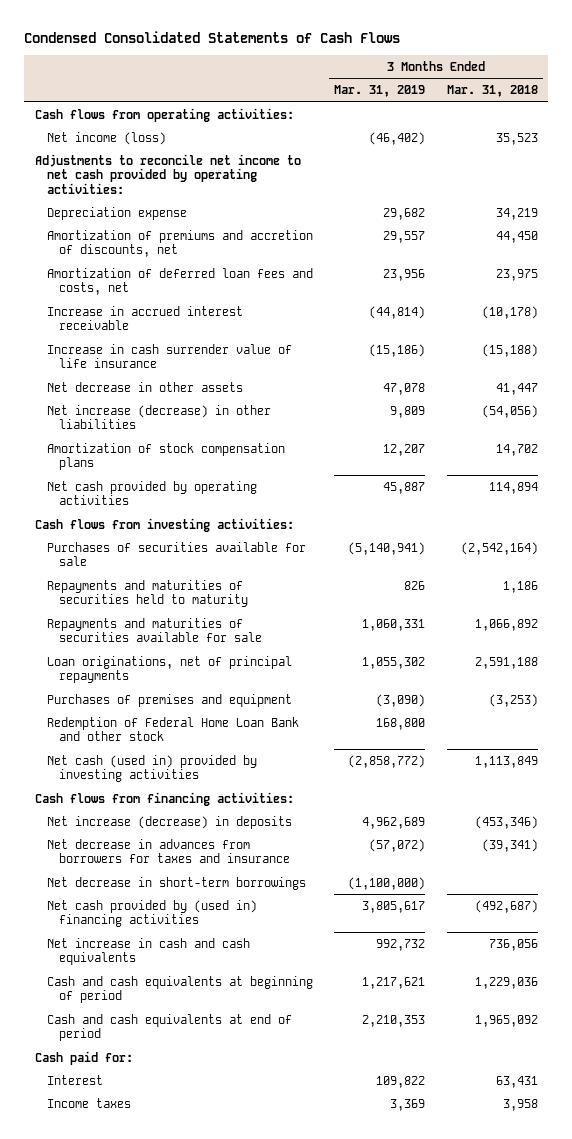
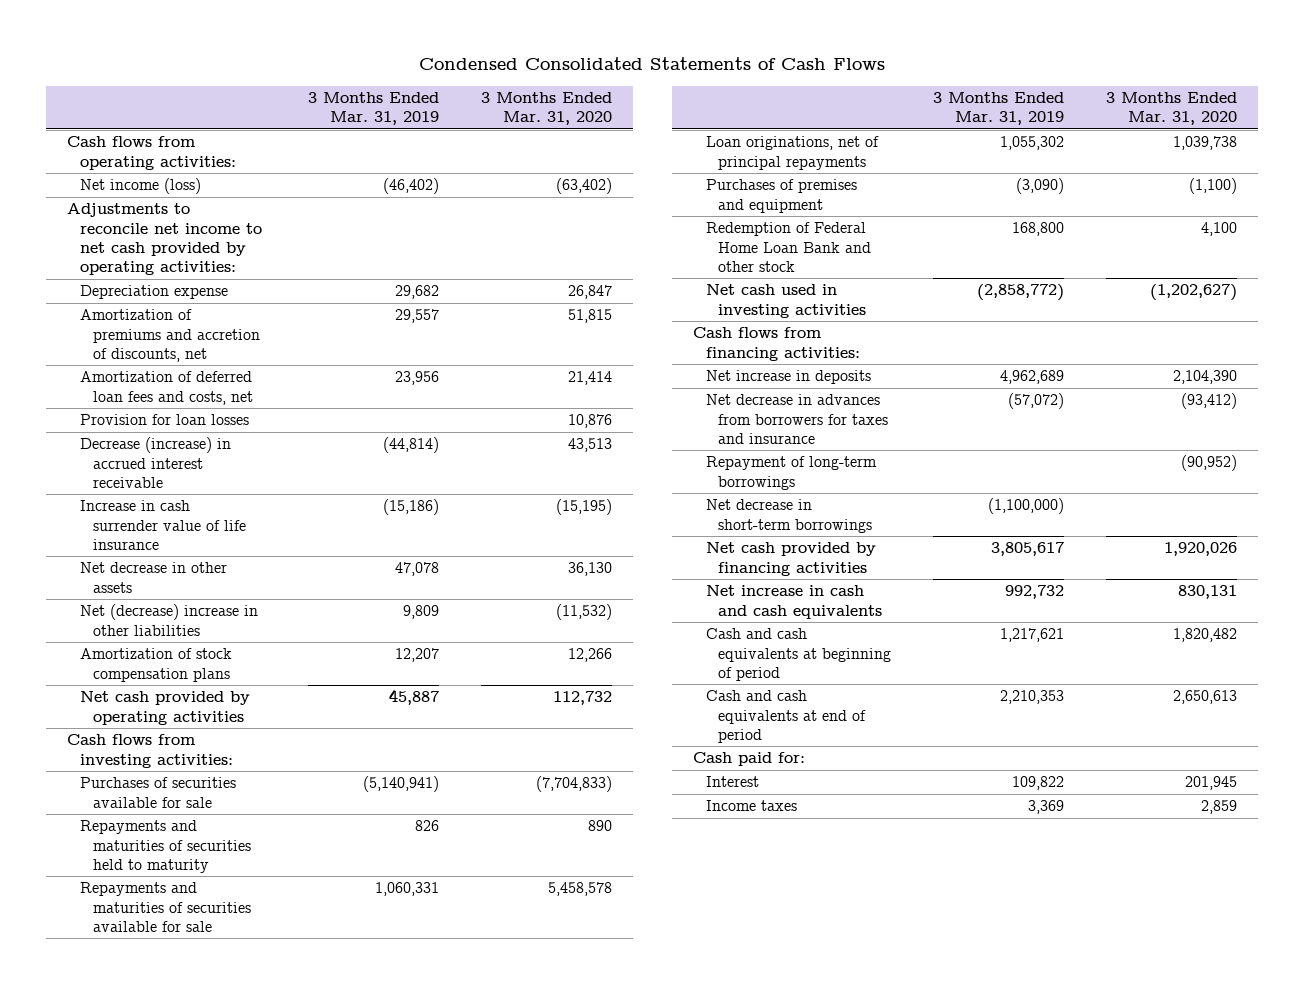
[446,85,538,98] Mar. 31, 2018 -> none
none -> [481,91,613,126] 3 Months Ended Mar. 31, 2020
none -> [80,414,250,426] Provision for loan losses
[46,305,243,331] Increase in accrued interest receivable -> [80,437,232,488] Decrease (increase) in accrued interest receivable
[46,404,271,430] Net increase (decrease) in other liabilities -> [80,604,259,636] Net (decrease) increase in other liabilities
[46,754,257,783] Net cash (used in) provided by investing activities -> [705,284,867,318] Net cash used in investing activities
[46,815,292,829] Net increase (decrease) in deposits -> [705,370,871,385] Net increase in deposits
none -> [705,456,877,490] Repayment of long-term borrowings
[46,899,257,928] Net cash provided by (used in) financing activities -> [705,542,876,576] Net cash provided by financing activities

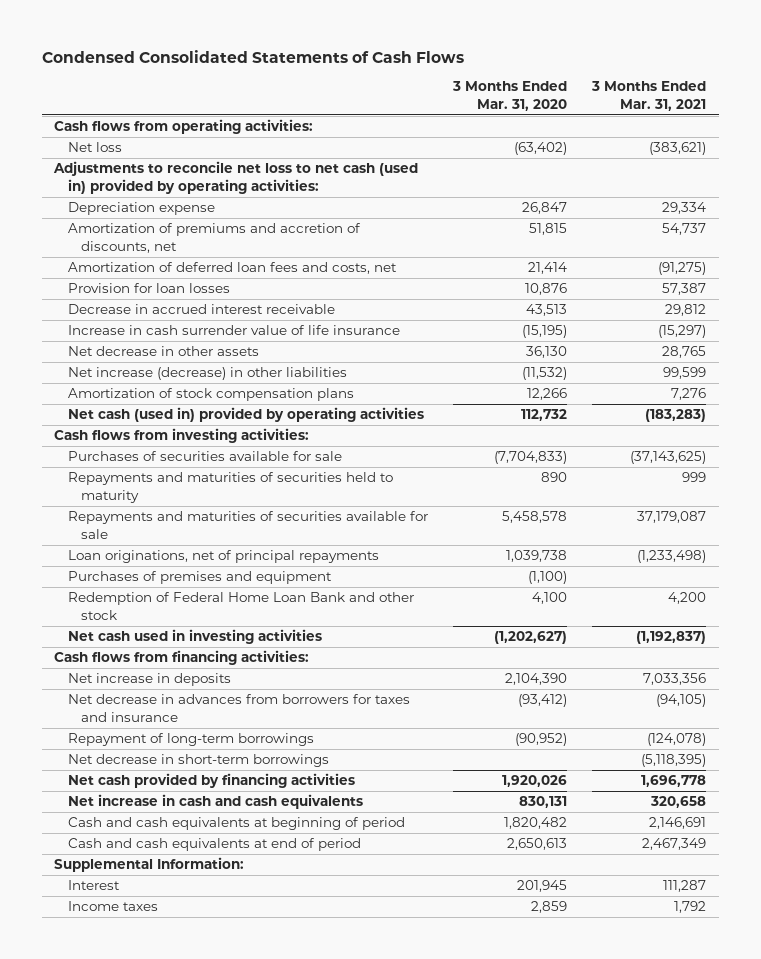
[308,91,440,126] 3 Months Ended Mar. 31, 2019 -> none
none -> [591,81,707,111] 3 Months Ended Mar. 31, 2021
[80,178,202,195] Net income (loss) -> [67,142,122,153] Net loss
[67,203,263,276] Adjustments to reconcile net income to net cash provided by operating activities: -> [53,161,419,194] Adjustments to reconcile net loss to net cash (used in) provided by operating activities:
[80,437,232,488] Decrease (increase) in accrued interest receivable -> [67,304,335,315] Decrease in accrued interest receivable
[80,604,259,636] Net (decrease) increase in other liabilities -> [67,367,347,381] Net increase (decrease) in other liabilities
[80,691,251,725] Net cash provided by operating activities -> [67,407,424,423] Net cash (used in) provided by operating activities
[692,752,805,767] Cash paid for: -> none
none -> [54,857,245,873] Supplemental Information:

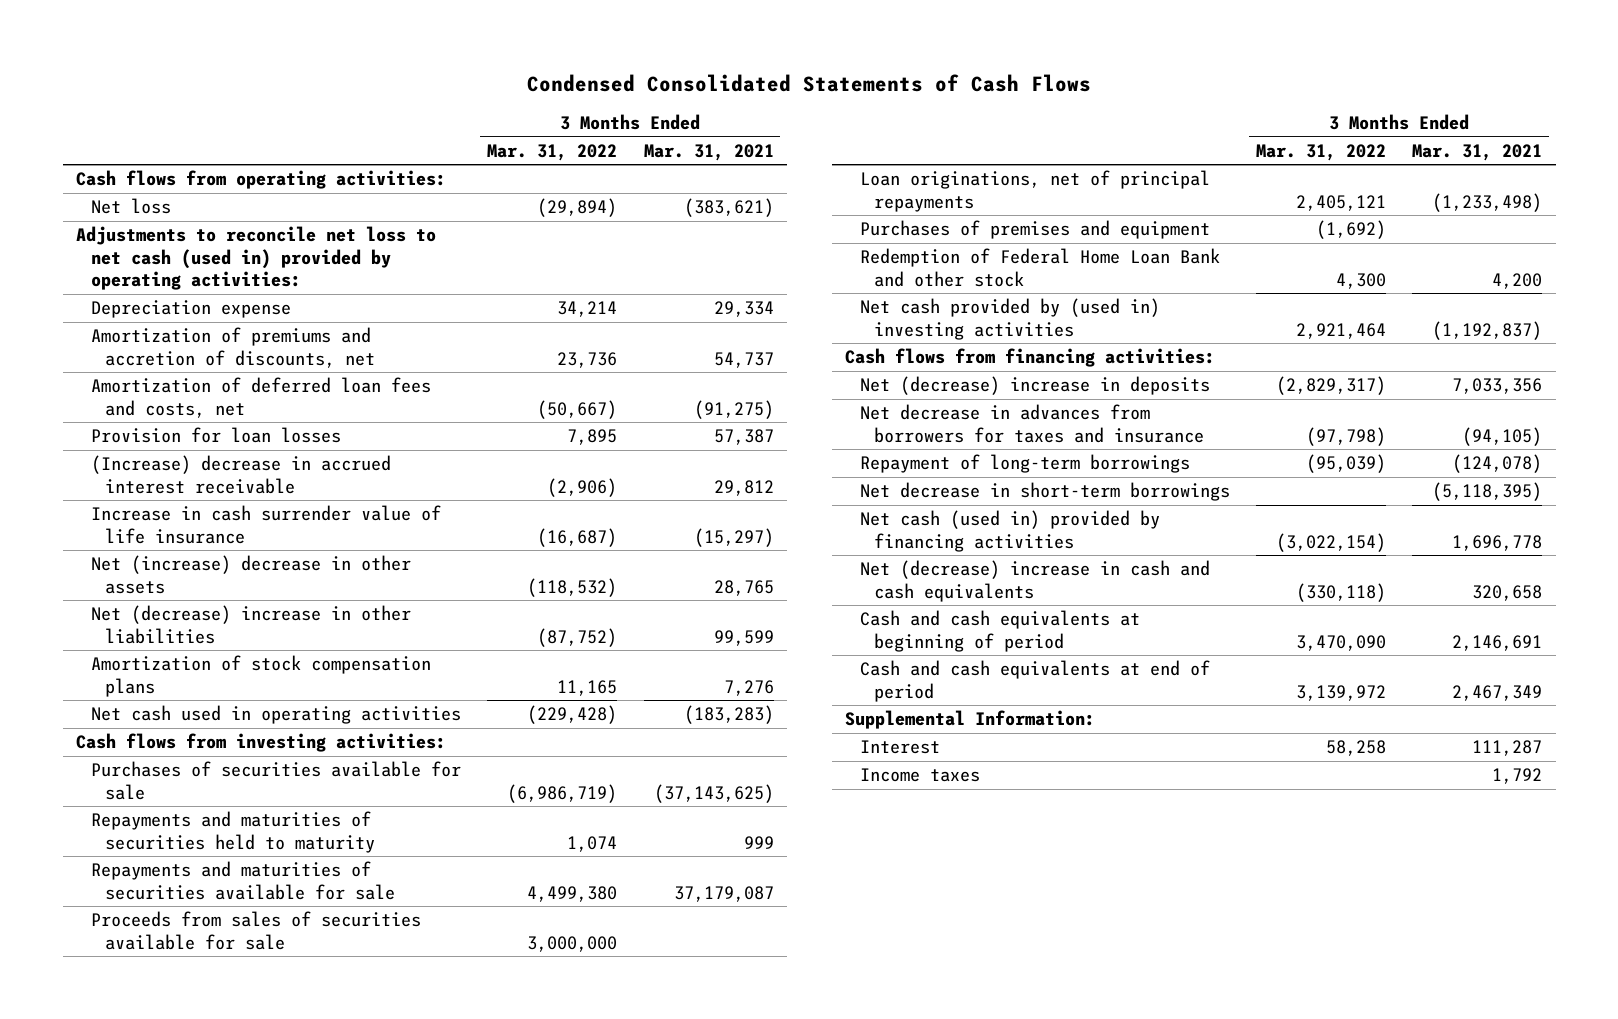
[451,81,567,111] 3 Months Ended Mar. 31, 2020 -> none
none -> [487,143,618,161] Mar. 31, 2022
[67,304,335,315] Decrease in accrued interest receivable -> [90,455,391,494] (Increase) decrease in accrued interest receivable
[67,346,259,357] Net decrease in other assets -> [90,555,411,594] Net (increase) decrease in other assets
[67,367,347,381] Net increase (decrease) in other liabilities -> [90,605,411,644] Net (decrease) increase in other liabilities
[67,407,424,423] Net cash (used in) provided by operating activities -> [90,705,461,725] Net cash used in operating activities
none -> [90,911,421,950] Proceeds from sales of securities available for sale
[67,629,322,645] Net cash used in investing activities -> [859,298,1160,340] Net cash provided by (used in) investing activities
[67,673,231,687] Net increase in deposits -> [859,376,1210,396] Net (decrease) increase in deposits
[67,773,355,789] Net cash provided by financing activities -> [859,510,1160,552] Net cash (used in) provided by financing activities
[67,794,363,810] Net increase in cash and cash equivalents -> [859,560,1210,602] Net (decrease) increase in cash and cash equivalents

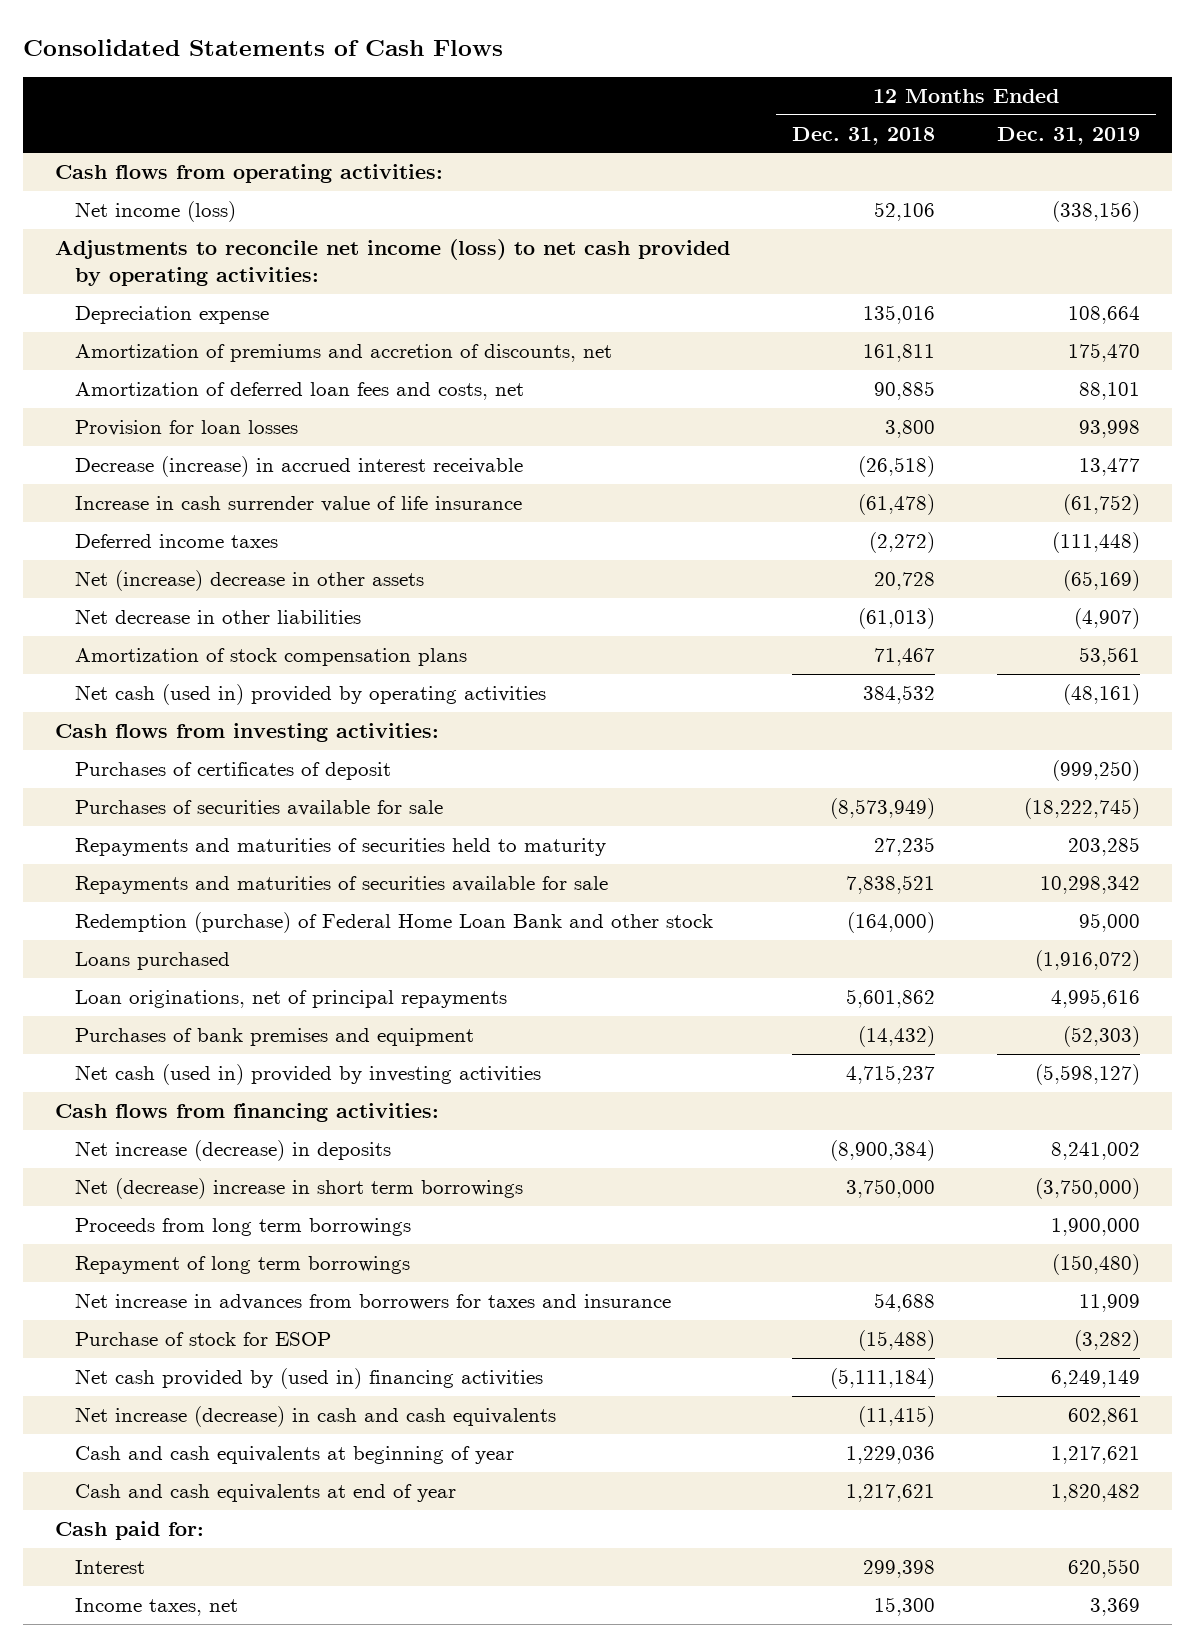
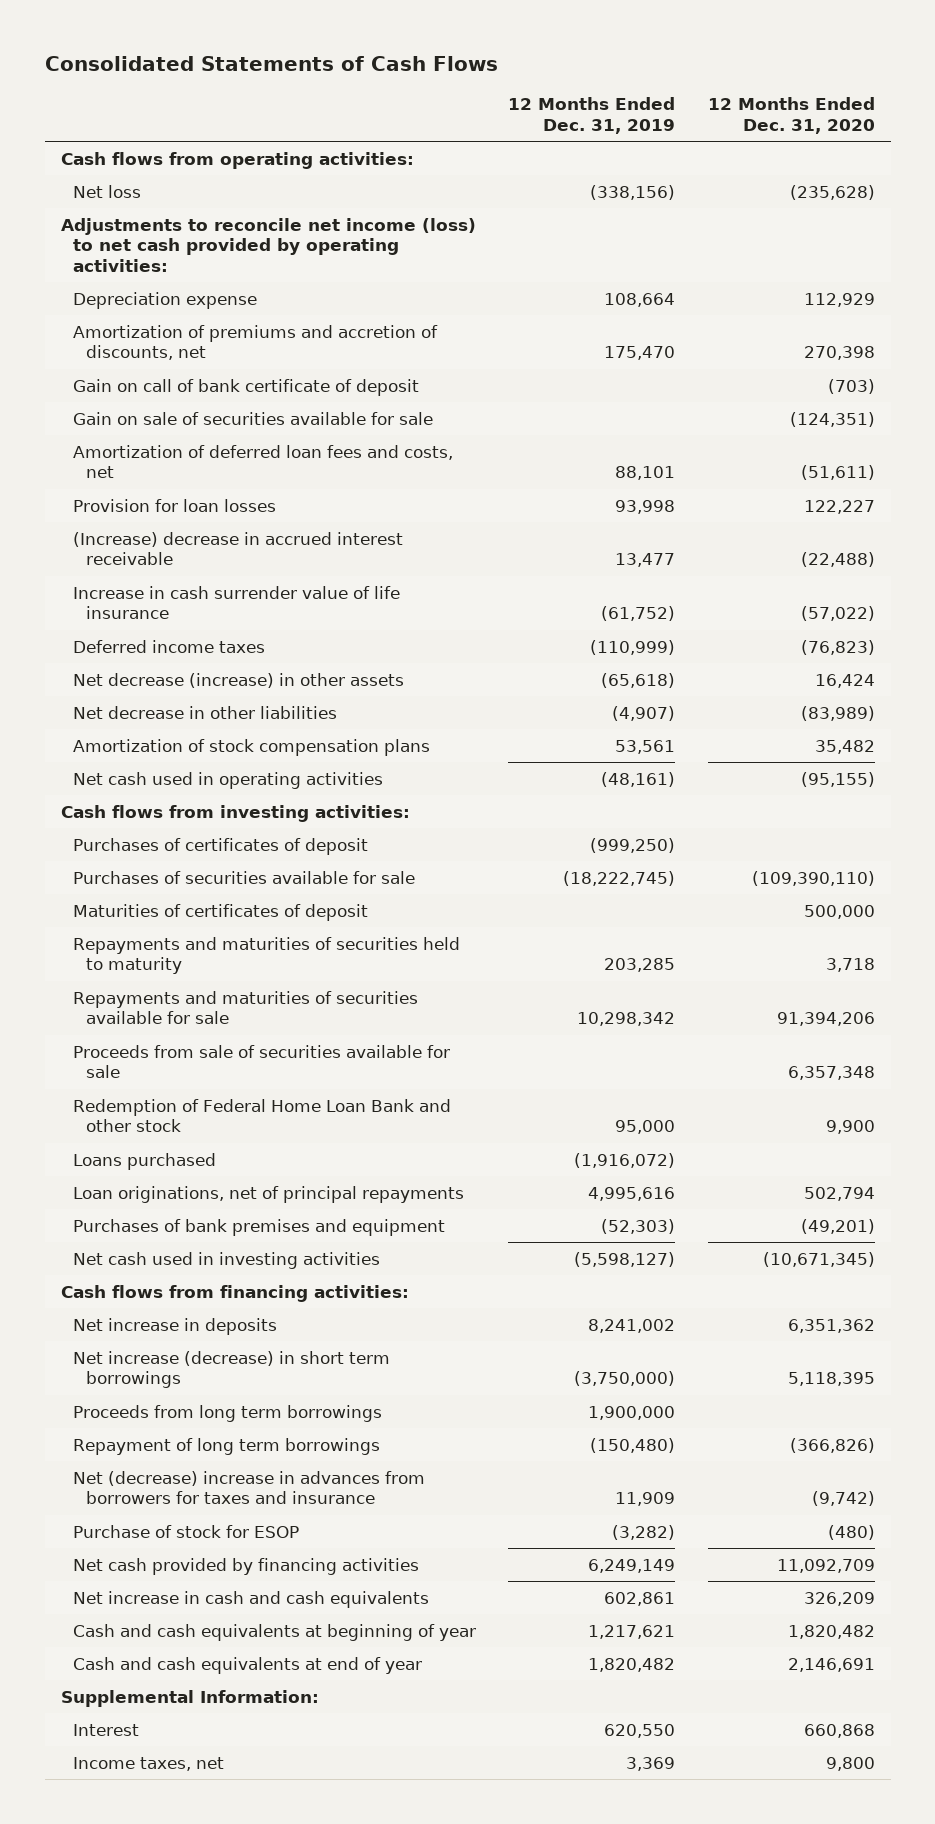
[792,126,936,145] Dec. 31, 2018 -> none
none -> [707,97,875,134] 12 Months Ended Dec. 31, 2020
[74,201,236,223] Net income (loss) -> [73,184,142,198] Net loss
none -> [73,378,420,396] Gain on call of bank certificate of deposit
none -> [73,411,434,425] Gain on sale of securities available for sale
[74,456,523,478] Decrease (increase) in accrued interest receivable -> [73,531,404,566] (Increase) decrease in accrued interest receivable
[1052,532,1141,554] (111,448) -> [590,639,676,655] (110,999)
[74,570,424,592] Net (increase) decrease in other assets -> [73,672,405,688] Net decrease (increase) in other assets
[1063,570,1141,592] (65,169) -> [601,672,676,688] (65,618)
[74,684,546,706] Net cash (used in) provided by operating activities -> [73,771,384,789] Net cash used in operating activities
none -> [73,903,369,921] Maturities of certificates of deposit
none -> [73,1044,451,1079] Proceeds from sale of securities available for sale
[74,912,713,934] Redemption (purchase) of Federal Home Loan Bank and other stock -> [73,1098,452,1133] Redemption of Federal Home Loan Bank and other stock
[74,1064,541,1086] Net cash (used in) provided by investing activities -> [73,1251,381,1269] Net cash used in investing activities
[74,1140,391,1162] Net increase (decrease) in deposits -> [73,1317,278,1335] Net increase in deposits
[74,1178,523,1200] Net (decrease) increase in short term borrowings -> [73,1350,391,1389] Net increase (decrease) in short term borrowings
[74,1293,671,1311] Net increase in advances from borrowers for taxes and insurance -> [73,1470,426,1505] Net (decrease) increase in advances from borrowers for taxes and insurance
[74,1368,543,1390] Net cash provided by (used in) financing activities -> [73,1557,420,1575] Net cash provided by financing activities
[74,1406,556,1428] Net increase (decrease) in cash and cash equivalents -> [73,1590,430,1608] Net increase in cash and cash equivalents
[54,1521,204,1541] Cash paid for: -> none
none -> [60,1689,319,1707] Supplemental Information:

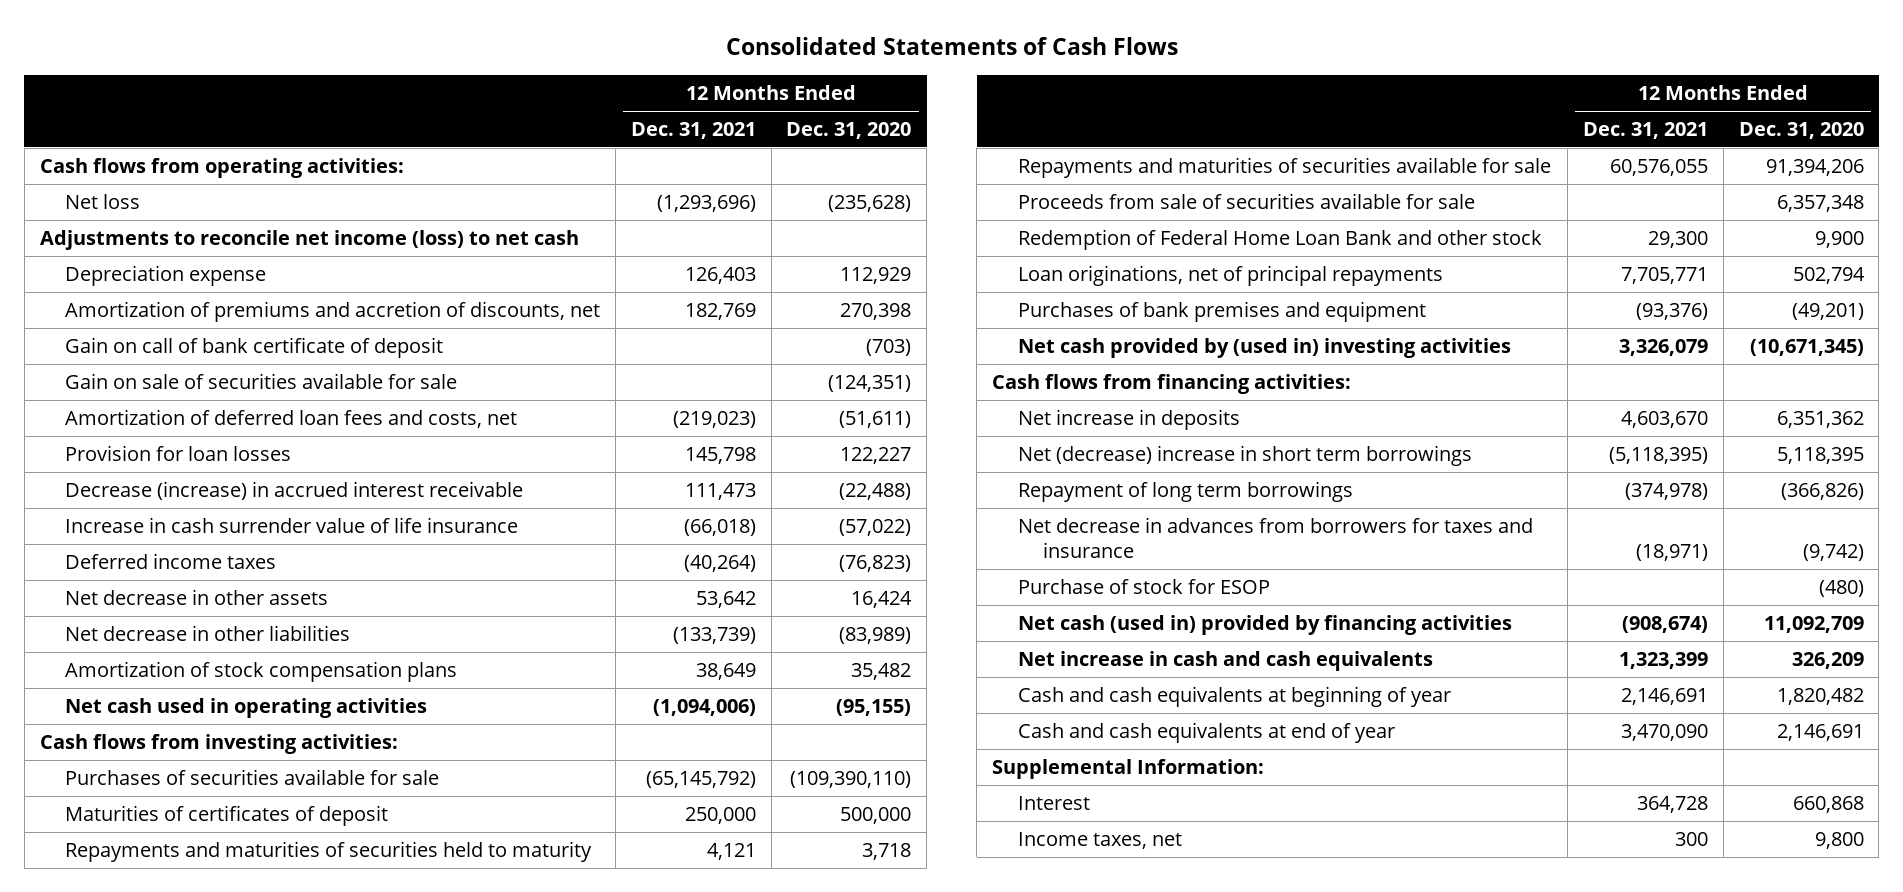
[508,97,676,134] 12 Months Ended Dec. 31, 2019 -> none
none -> [630,121,756,139] Dec. 31, 2021
[60,217,476,272] Adjustments to reconcile net income (loss) to net cash provided by operating activities: -> [39,229,579,250] Adjustments to reconcile net income (loss) to net cash
[73,531,404,566] (Increase) decrease in accrued interest receivable -> [65,480,524,500] Decrease (increase) in accrued interest receivable
[73,672,405,688] Net decrease (increase) in other assets -> [65,588,329,605] Net decrease in other assets
[73,837,369,855] Purchases of certificates of deposit -> none
[73,1152,217,1170] Loans purchased -> none
[73,1251,381,1269] Net cash used in investing activities -> [1017,337,1511,358] Net cash provided by (used in) investing activities
[73,1404,383,1422] Proceeds from long term borrowings -> none
[73,1350,391,1389] Net increase (decrease) in short term borrowings -> [1017,444,1472,466] Net (decrease) increase in short term borrowings
[73,1470,426,1505] Net (decrease) increase in advances from borrowers for taxes and insurance -> [1017,516,1533,558] Net decrease in advances from borrowers for taxes and insurance
[73,1557,420,1575] Net cash provided by financing activities -> [1017,614,1512,635] Net cash (used in) provided by financing activities

